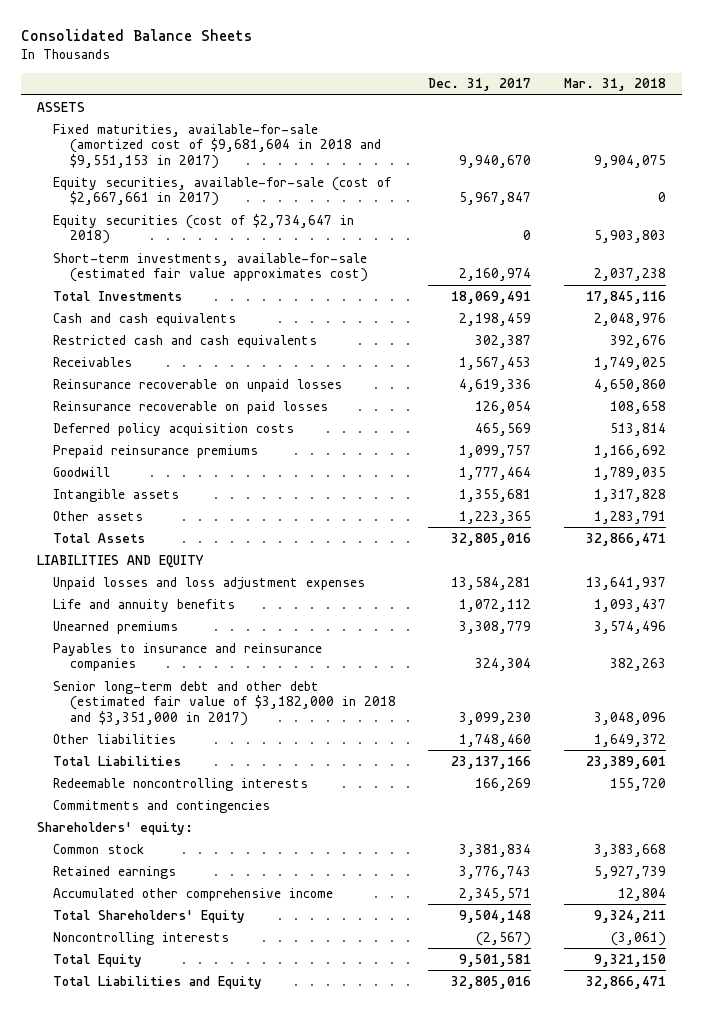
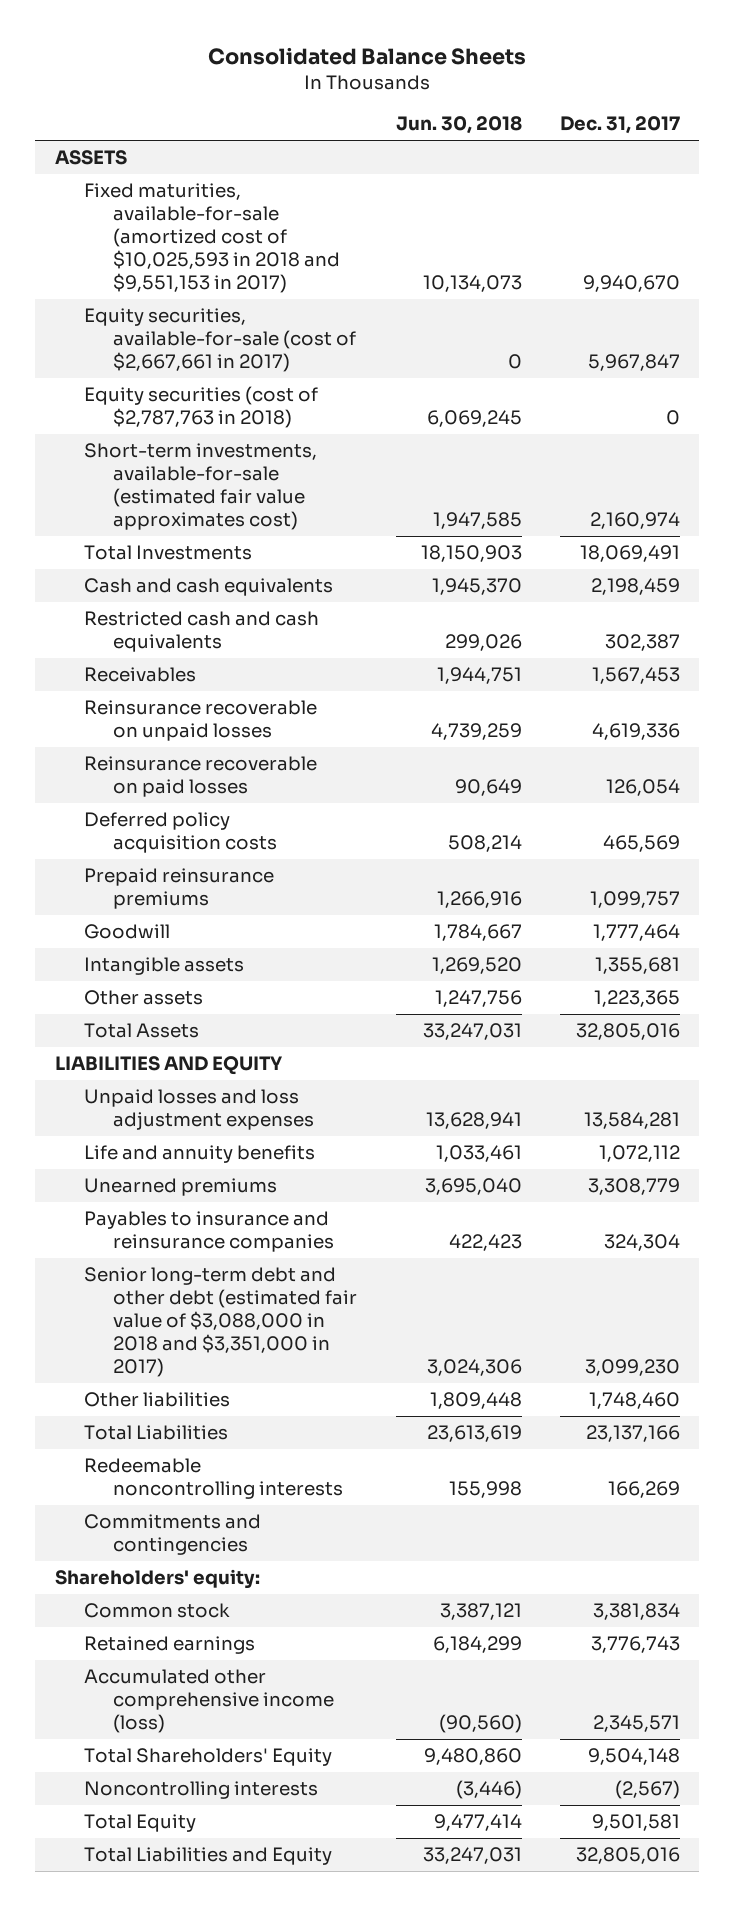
[563,78,666,92] Mar. 31, 2018 -> none
none -> [395,116,522,135] Jun. 30, 2018
[53,123,381,169] Fixed maturities, available-for-sale (amortized cost of $9,681,604 in 2018 and $9,551,153 in 2017) -> [83,183,341,294] Fixed maturities, available-for-sale (amortized cost of $10,025,593 in 2018 and $9,551,153 in 2017)
[53,213,355,245] Equity securities (cost of $2,734,647 in 2018) -> [83,386,318,429] Equity securities (cost of $2,787,763 in 2018)
[53,680,396,726] Senior long-term debt and other debt (estimated fair value of $3,182,000 in 2018 and $3,351,000 in 2017) -> [83,1267,358,1378] Senior long-term debt and other debt (estimated fair value of $3,088,000 in 2018 and $3,351,000 in 2017)
[53,887,334,901] Accumulated other comprehensive income -> [83,1669,335,1734] Accumulated other comprehensive income (loss)

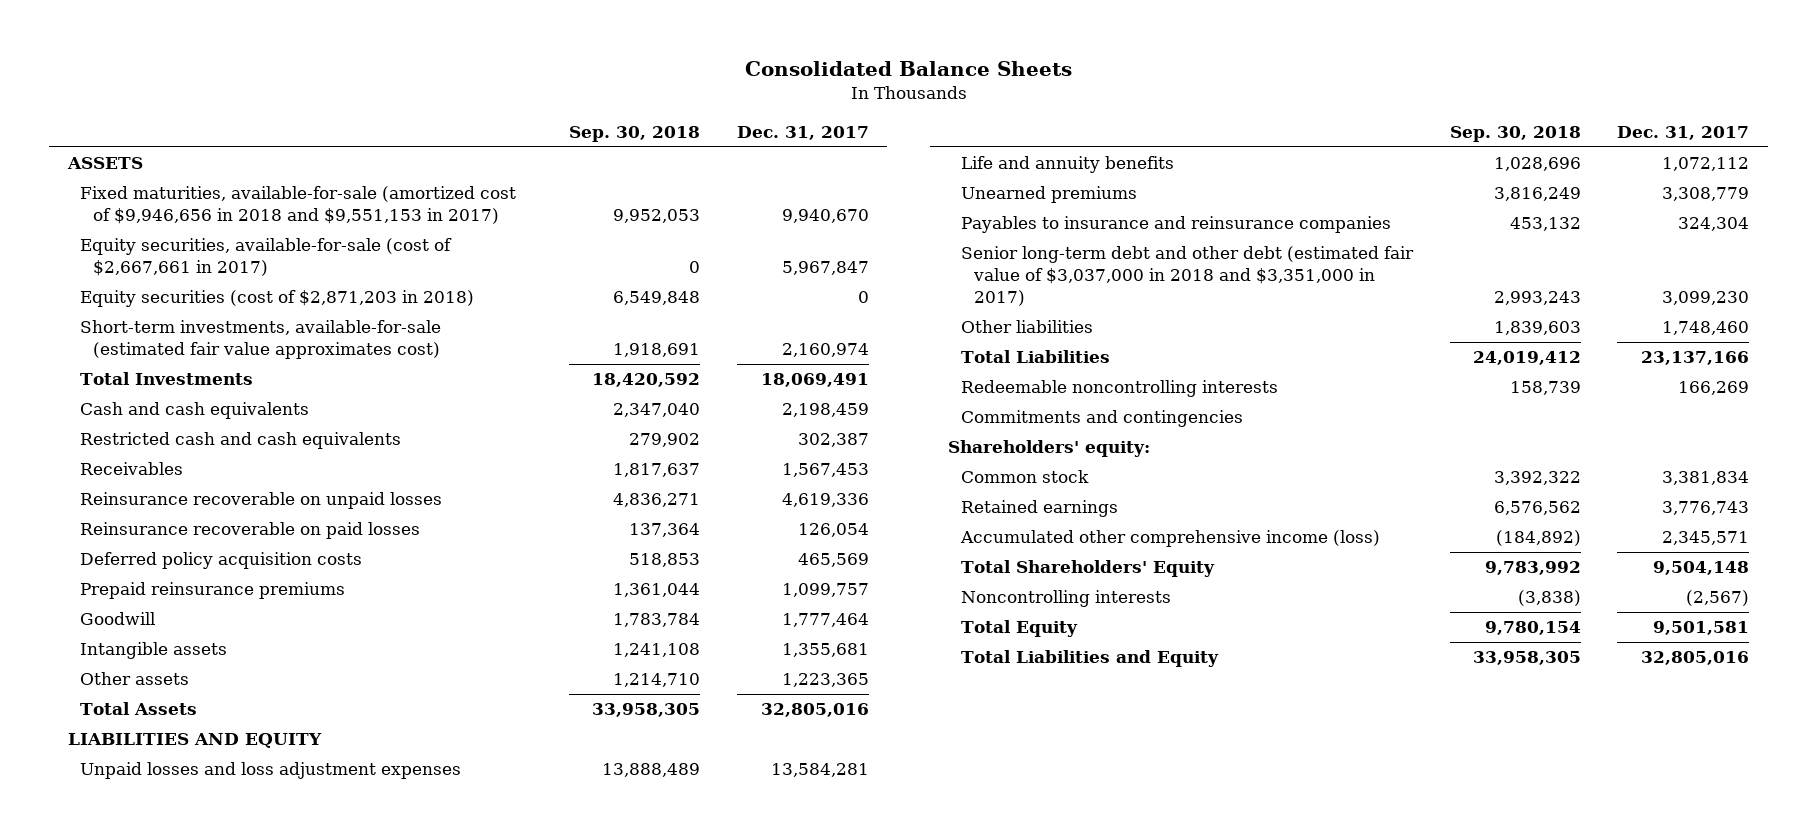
[395,116,522,135] Jun. 30, 2018 -> none
none -> [569,125,701,142] Sep. 30, 2018
[83,183,341,294] Fixed maturities, available-for-sale (amortized cost of $10,025,593 in 2018 and $9,551,153 in 2017) -> [80,186,517,225] Fixed maturities, available-for-sale (amortized cost of $9,946,656 in 2018 and $9,551,153 in 2017)
[83,386,318,429] Equity securities (cost of $2,787,763 in 2018) -> [80,290,475,308] Equity securities (cost of $2,871,203 in 2018)
[83,1267,358,1378] Senior long-term debt and other debt (estimated fair value of $3,088,000 in 2018 and $3,351,000 in 2017) -> [961,246,1415,307] Senior long-term debt and other debt (estimated fair value of $3,037,000 in 2018 and $3,351,000 in 2017)

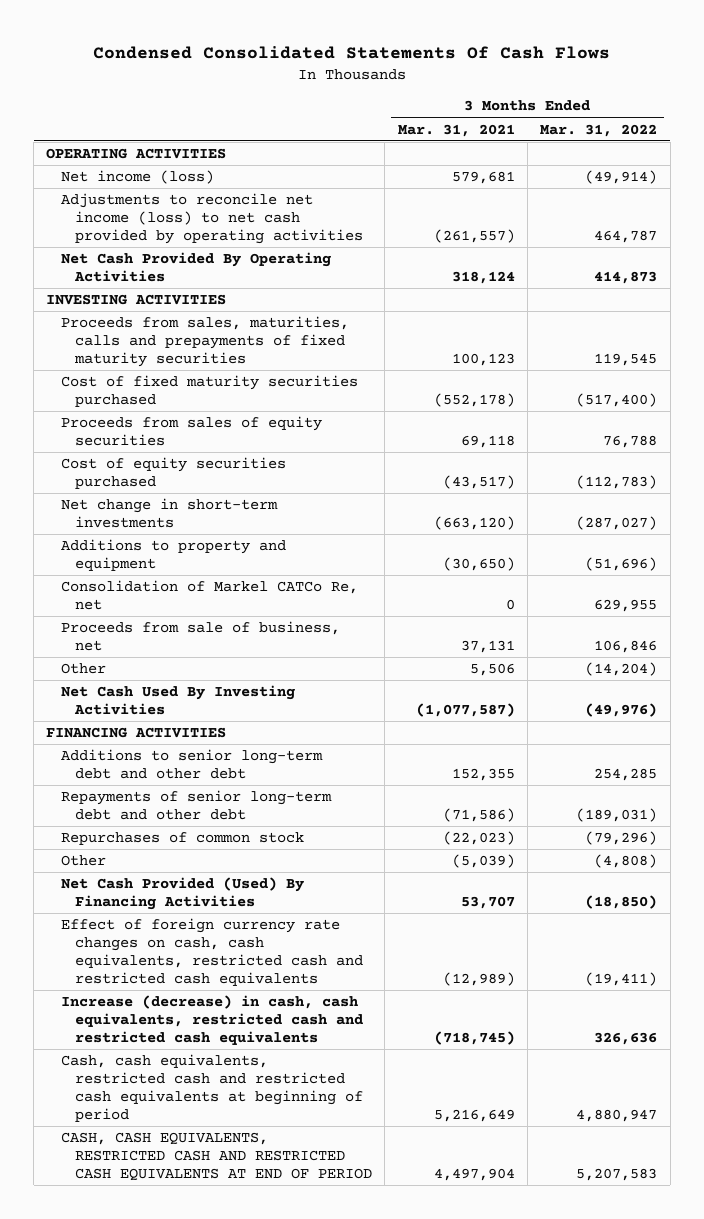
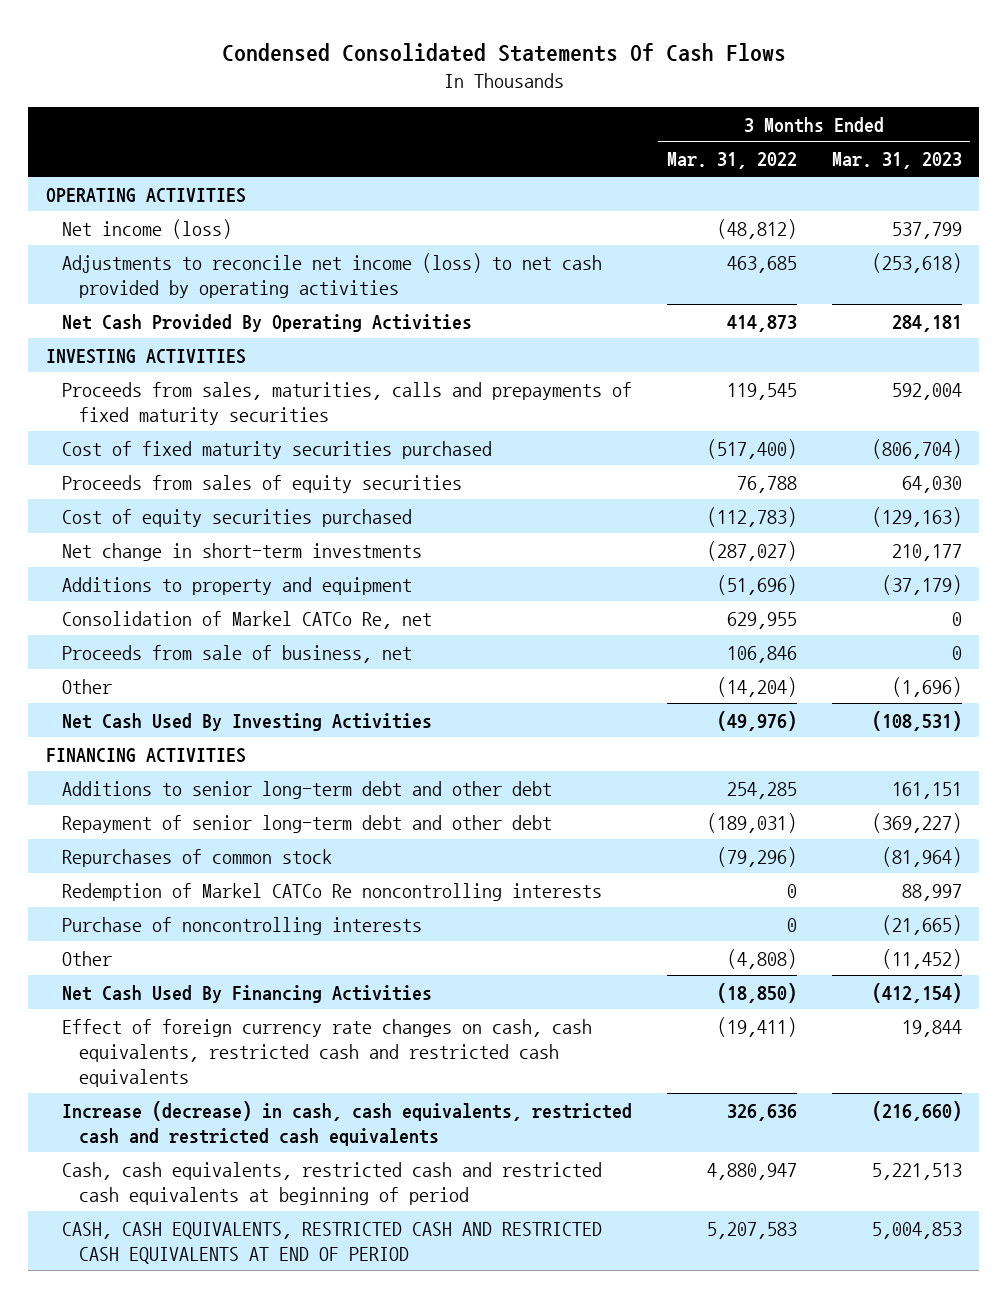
[397,123,515,137] Mar. 31, 2021 -> none
none -> [831,152,962,170] Mar. 31, 2023
[585,170,658,185] (49,914) -> [716,218,797,239] (48,812)
[594,230,658,244] 464,787 -> [726,255,797,273] 463,685
[60,790,332,821] Repayments of senior long-term debt and other debt -> [62,814,553,833] Repayment of senior long-term debt and other debt
none -> [62,882,603,901] Redemption of Markel CATCo Re noncontrolling interests
none -> [62,916,423,935] Purchase of noncontrolling interests
[60,877,304,911] Net Cash Provided (Used) By Financing Activities -> [62,984,433,1003] Net Cash Used By Financing Activities

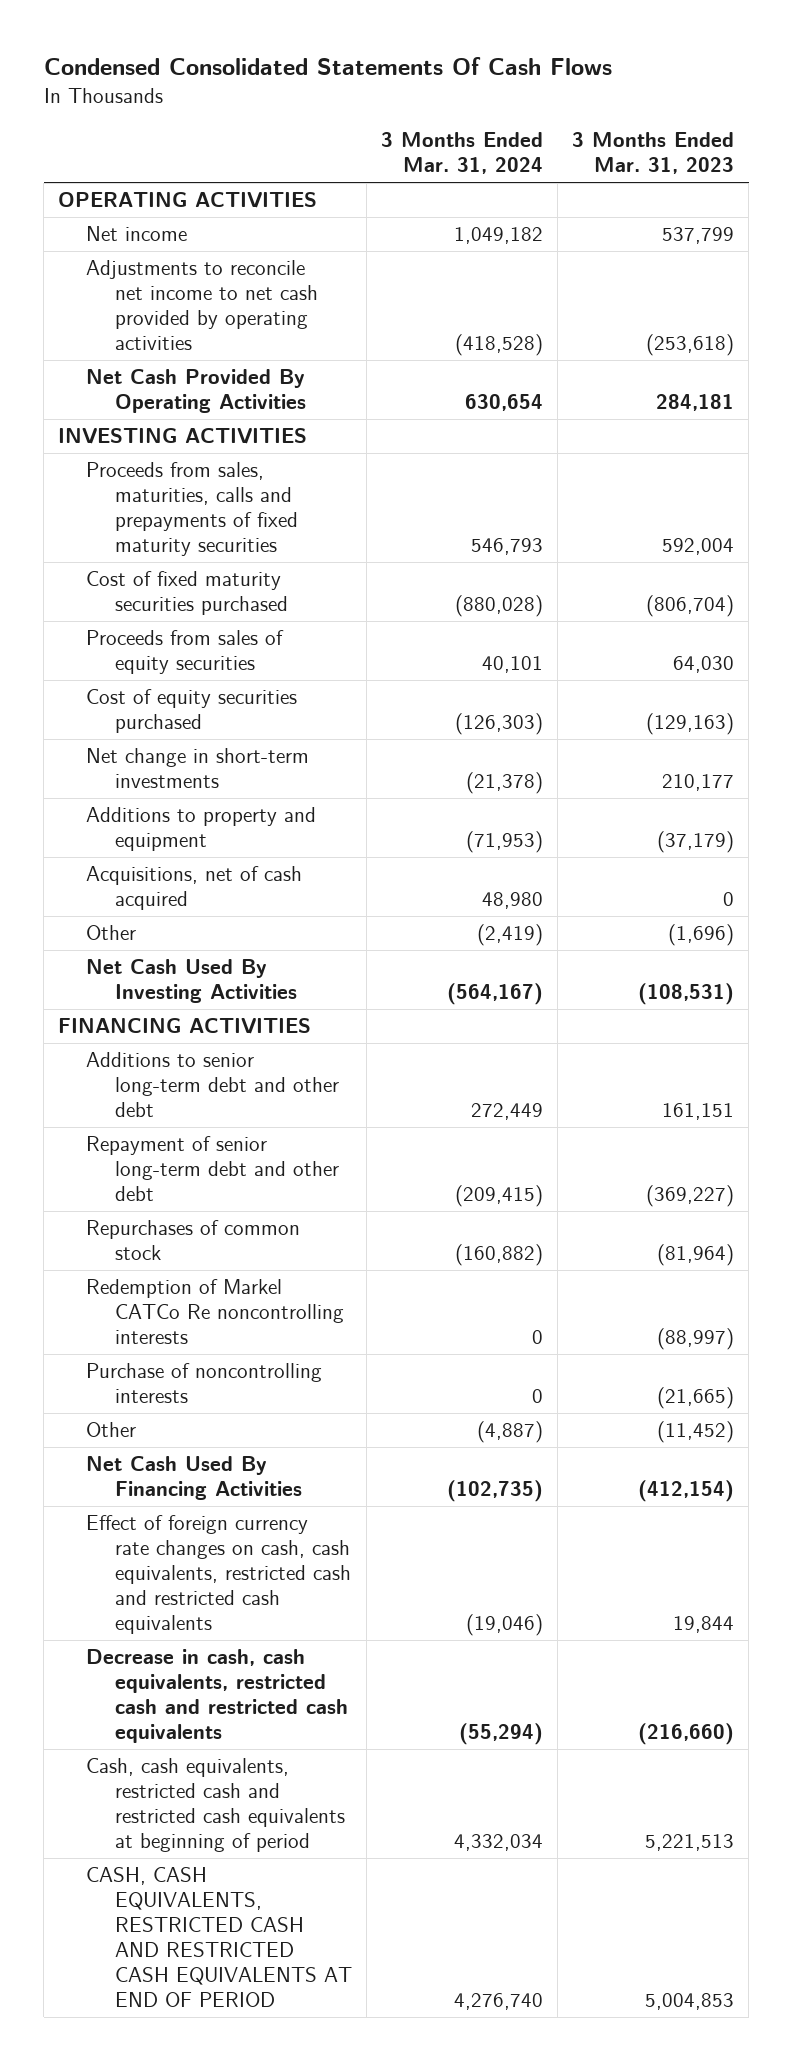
[666,152,797,170] Mar. 31, 2022 -> none
none -> [380,132,543,175] 3 Months Ended Mar. 31, 2024
[62,218,233,239] Net income (loss) -> [86,226,188,242] Net income
[62,252,603,298] Adjustments to reconcile net income (loss) to net cash provided by operating activities -> [86,260,318,351] Adjustments to reconcile net income to net cash provided by operating activities
[62,610,433,629] Consolidation of Markel CATCo Re, net -> none
[62,644,413,663] Proceeds from sale of business, net -> none
none -> [86,866,303,911] Acquisitions, net of cash acquired
[901,883,962,901] 88,997 -> [657,1328,735,1351] (88,997)
[62,1100,633,1146] Increase (decrease) in cash, cash equivalents, restricted cash and restricted cash equivalents -> [86,1649,348,1744] Decrease in cash, cash equivalents, restricted cash and restricted cash equivalents

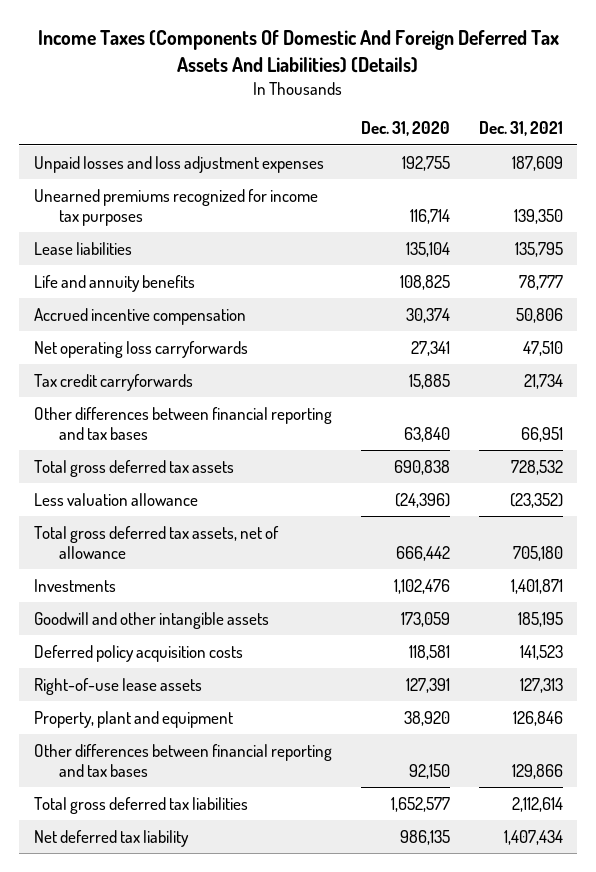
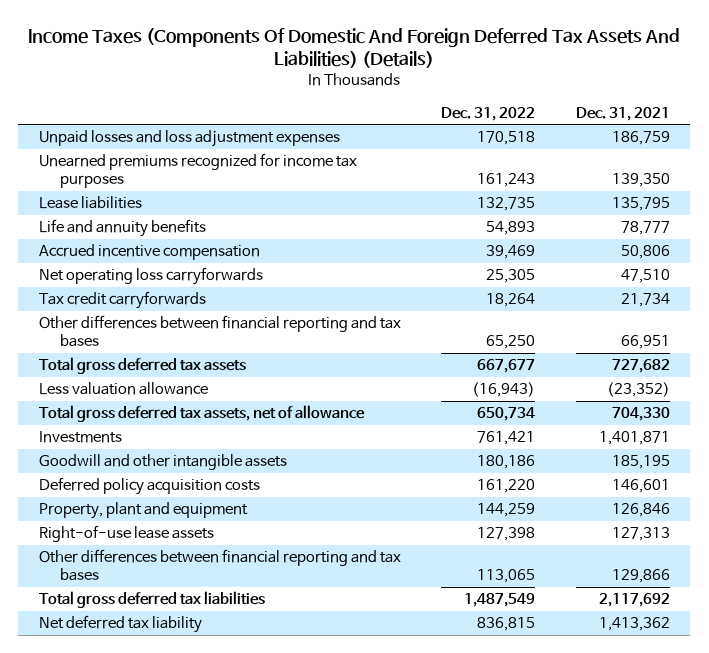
[360,121,450,137] Dec. 31, 2020 -> none
none -> [441,106,536,121] Dec. 31, 2022
[511,155,563,171] 187,609 -> [612,131,671,146] 186,759
[510,459,563,475] 728,532 -> [612,359,671,374] 727,682
[512,545,563,561] 705,180 -> [612,407,671,422] 704,330
[519,644,563,660] 141,523 -> [612,479,671,494] 146,601
[33,677,202,695] Right-of-use lease assets -> [38,525,214,543] Right-of-use lease assets
[511,796,563,812] 2,112,614 -> [599,593,671,608] 2,117,692
[503,829,563,845] 1,407,434 -> [599,617,671,632] 1,413,362

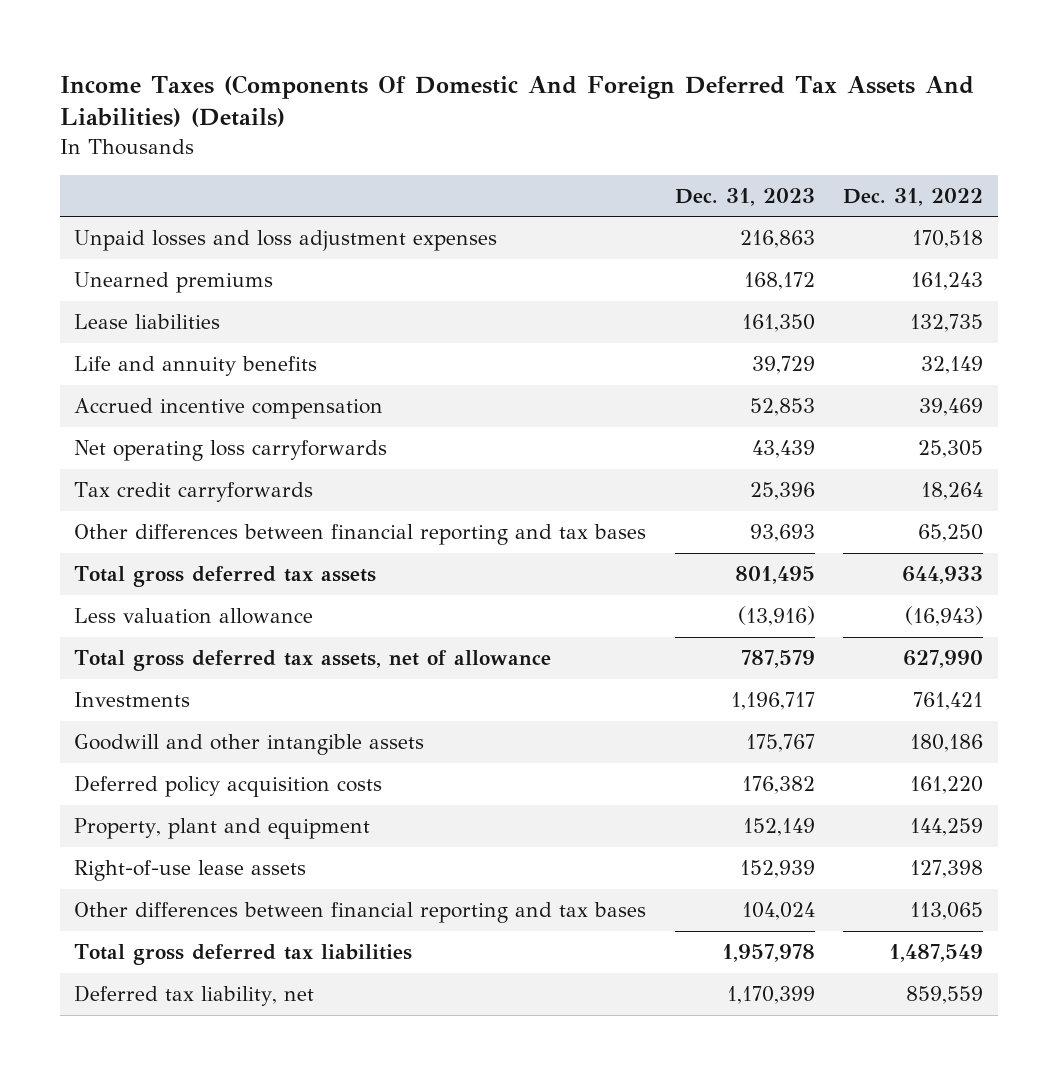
[576,106,671,121] Dec. 31, 2021 -> none
none -> [674,187,815,206] Dec. 31, 2023
[38,153,357,189] Unearned premiums recognized for income tax purposes -> [74,272,274,294] Unearned premiums
[486,221,536,236] 54,893 -> [921,356,984,375] 32,149
[477,359,536,374] 667,677 -> [902,566,984,585] 644,933
[477,407,536,422] 650,734 -> [903,650,984,669] 627,990
[38,615,202,634] Net deferred tax liability -> [74,985,315,1007] Deferred tax liability, net
[477,617,536,632] 836,815 -> [906,986,984,1005] 859,559

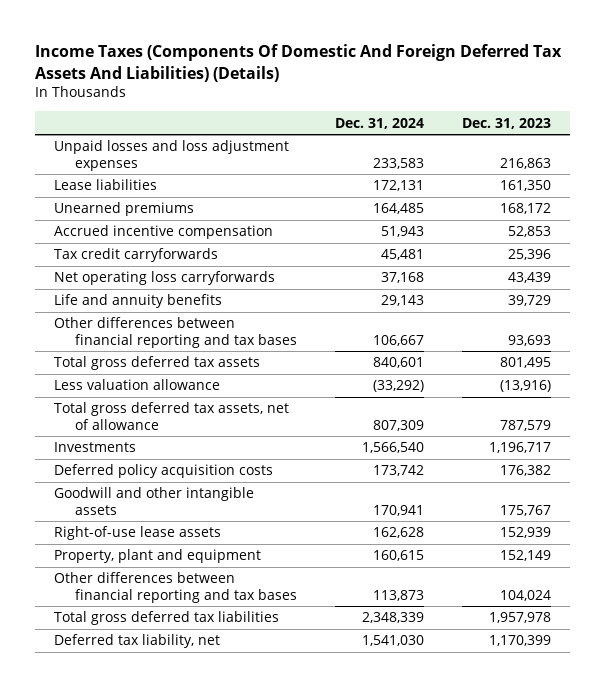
[843,187,984,206] Dec. 31, 2022 -> none
none -> [335,117,425,129] Dec. 31, 2024
[74,272,274,294] Unearned premiums -> [54,202,195,217] Unearned premiums
[74,440,388,462] Net operating loss carryforwards -> [54,271,276,286] Net operating loss carryforwards
[74,356,318,377] Life and annuity benefits -> [54,294,223,309] Life and annuity benefits
[74,734,425,756] Goodwill and other intangible assets -> [54,487,255,515] Goodwill and other intangible assets
[74,818,371,840] Property, plant and equipment -> [54,549,262,564] Property, plant and equipment

